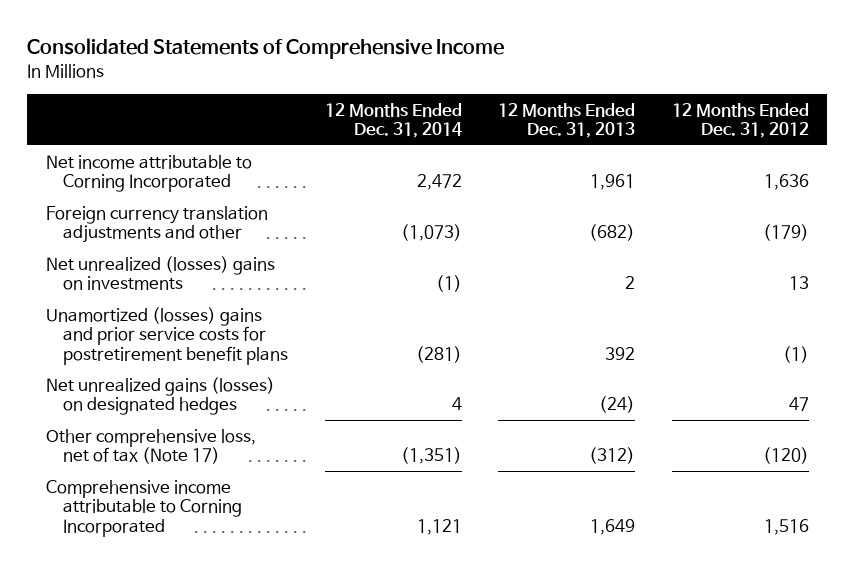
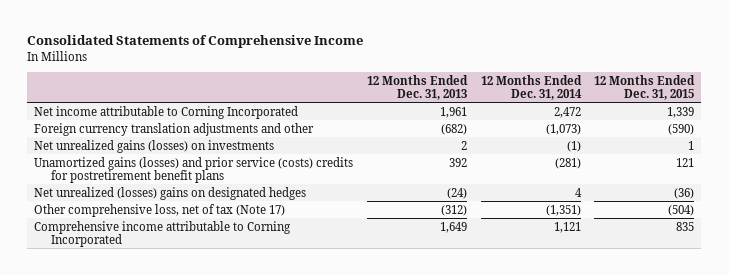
[671,102,809,139] 12 Months Ended Dec. 31, 2012 -> none
none -> [594,74,696,101] 12 Months Ended Dec. 31, 2015
[45,255,275,291] Net unrealized (losses) gains on investments -> [34,139,275,153] Net unrealized gains (losses) on investments
[45,306,289,365] Unamortized (losses) gains and prior service costs for postretirement benefit plans -> [34,156,354,183] Unamortized gains (losses) and prior service (costs) credits for postretirement benefit plans
[45,376,275,416] Net unrealized gains (losses) on designated hedges -> [34,186,307,200] Net unrealized (losses) gains on designated hedges

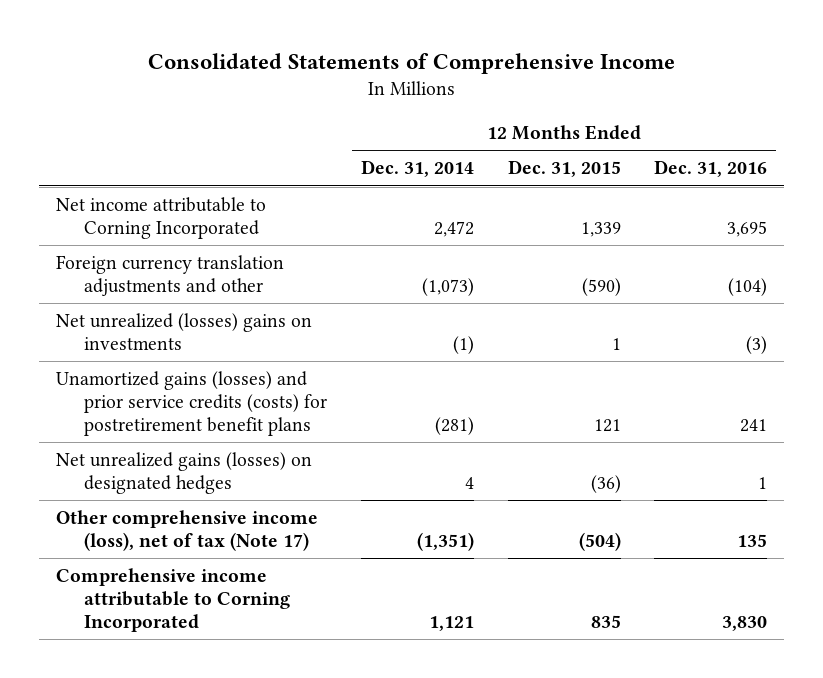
[366,74,468,101] 12 Months Ended Dec. 31, 2013 -> none
none -> [654,160,768,178] Dec. 31, 2016
[34,139,275,153] Net unrealized gains (losses) on investments -> [55,313,312,350] Net unrealized (losses) gains on investments
[34,156,354,183] Unamortized gains (losses) and prior service (costs) credits for postretirement benefit plans -> [55,371,328,436] Unamortized gains (losses) and prior service credits (costs) for postretirement benefit plans
[34,186,307,200] Net unrealized (losses) gains on designated hedges -> [55,452,312,494] Net unrealized gains (losses) on designated hedges
[34,203,286,217] Other comprehensive loss, net of tax (Note 17) -> [55,510,318,551] Other comprehensive income (loss), net of tax (Note 17)

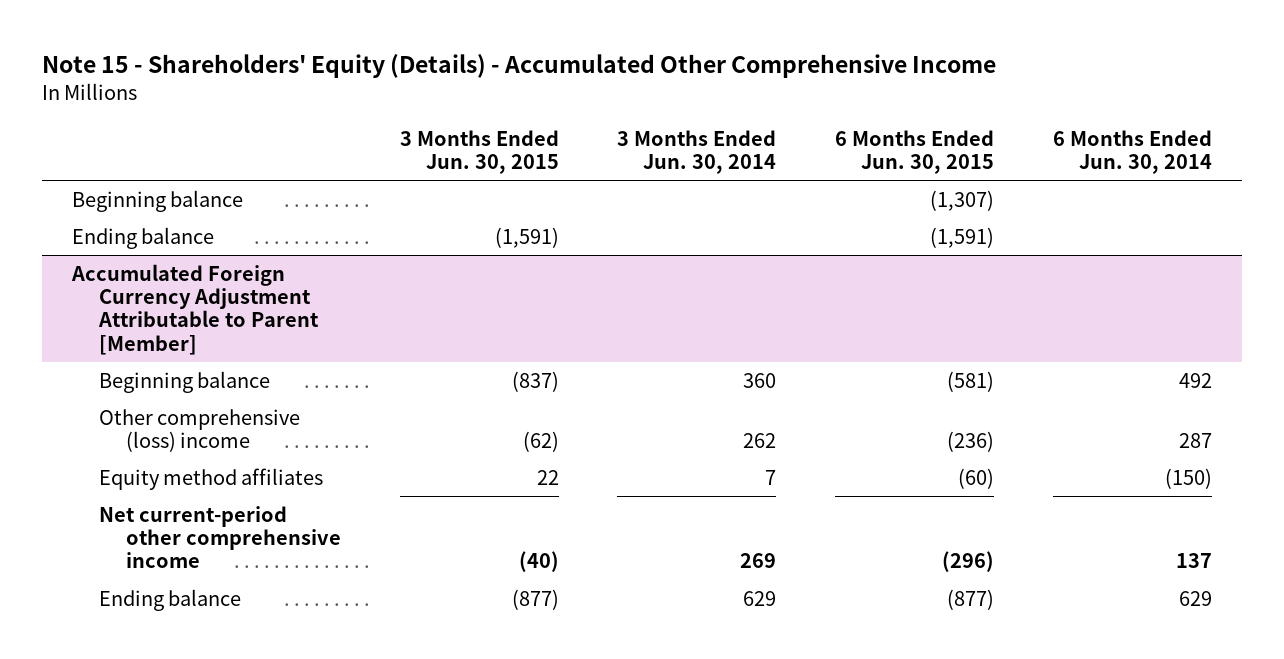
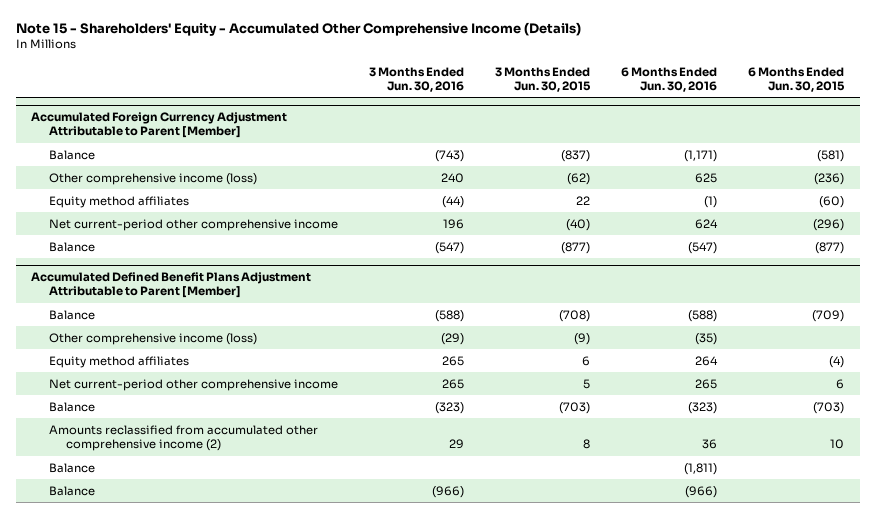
[42,54,997,79] Note 15 - Shareholders' Equity (Details) - Accumulated Other Comprehensive Income -> [15,22,581,37] Note 15 - Shareholders' Equity - Accumulated Other Comprehensive Income (Details)
[617,129,777,174] 3 Months Ended Jun. 30, 2014 -> none
[1053,129,1213,174] 6 Months Ended Jun. 30, 2014 -> none
none -> [368,66,464,92] 3 Months Ended Jun. 30, 2016
none -> [620,66,717,92] 6 Months Ended Jun. 30, 2016
[71,189,243,212] Beginning balance -> none
[71,226,214,249] Ending balance -> none
[98,370,270,393] Beginning balance -> [48,149,95,160] Balance
[98,408,300,453] Other comprehensive (loss) income -> [48,172,257,185] Other comprehensive income (loss)
[98,588,241,611] Ending balance -> [48,241,95,252] Balance
none -> [31,271,312,299] Accumulated Defined Benefit Plans Adjustment Attributable to Parent [Member]
none -> [48,309,95,320] Balance
none -> [48,332,257,345] Other comprehensive income (loss)
none -> [48,355,189,368] Equity method affiliates
none -> [48,378,338,391] Net current-period other comprehensive income
none -> [48,401,95,412] Balance
none -> [48,424,318,452] Amounts reclassified from accumulated other comprehensive income (2)
none -> [48,462,95,473] Balance
none -> [48,485,95,496] Balance

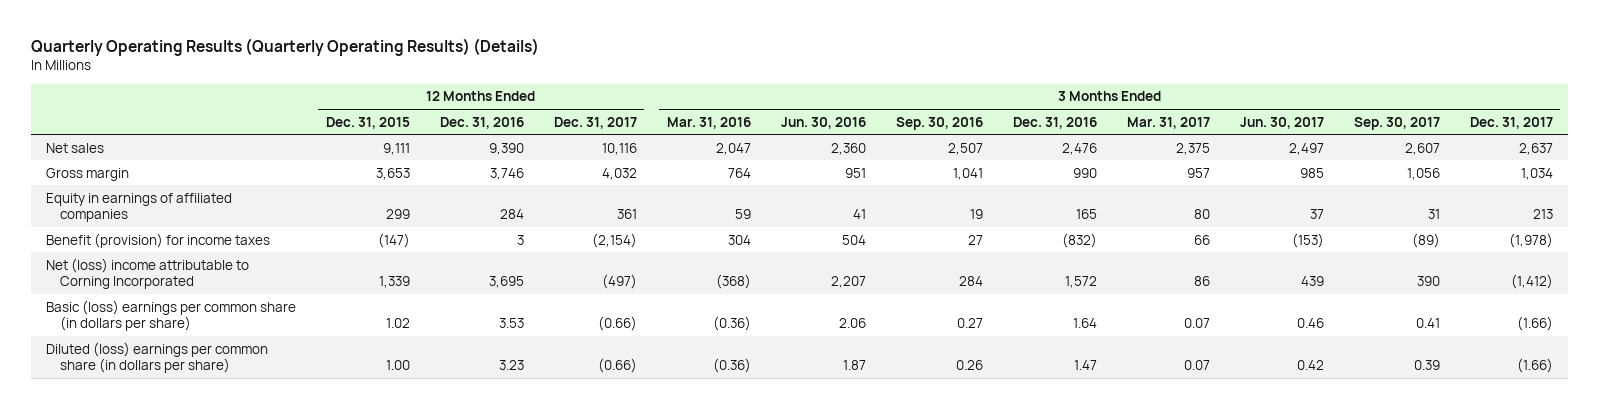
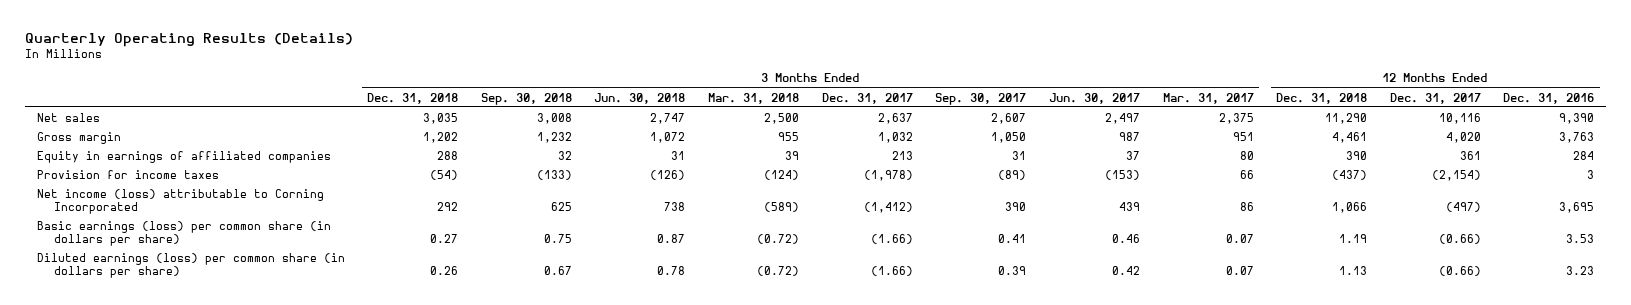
[30,38,539,57] Quarterly Operating Results (Quarterly Operating Results) (Details) -> [25,32,354,47] Quarterly Operating Results (Details)
[325,116,410,129] Dec. 31, 2015 -> none
[666,116,751,129] Mar. 31, 2016 -> none
[780,116,866,129] Jun. 30, 2016 -> none
[895,116,983,130] Sep. 30, 2016 -> none
[1012,116,1097,129] Dec. 31, 2016 -> none
none -> [367,92,459,104] Dec. 31, 2018
none -> [480,92,572,105] Sep. 30, 2018
none -> [594,92,686,104] Jun. 30, 2018
none -> [708,92,800,104] Mar. 31, 2018
none -> [1276,92,1368,104] Dec. 31, 2018
[489,167,524,180] 3,746 -> [1559,131,1595,143] 3,763
[601,167,637,180] 4,032 -> [1445,131,1481,143] 4,020
[1186,167,1210,178] 957 -> [1232,131,1254,141] 951
[1299,167,1324,178] 985 -> [1118,131,1140,141] 987
[1406,167,1440,180] 1,056 -> [991,131,1027,143] 1,050
[1520,167,1553,180] 1,034 -> [877,131,913,143] 1,032
[45,232,270,248] Benefit (provision) for income taxes -> [36,169,219,179] Provision for income taxes
[45,257,249,290] Net (loss) income attributable to Corning Incorporated -> [36,188,324,214] Net income (loss) attributable to Corning Incorporated
[45,299,296,332] Basic (loss) earnings per common share (in dollars per share) -> [36,220,331,246] Basic earnings (loss) per common share (in dollars per share)
[45,341,268,374] Diluted (loss) earnings per common share (in dollars per share) -> [36,252,345,278] Diluted earnings (loss) per common share (in dollars per share)

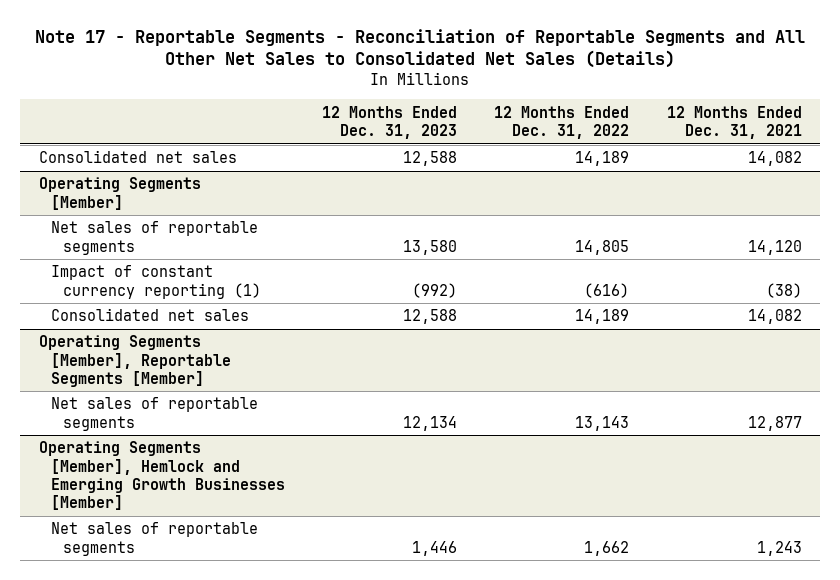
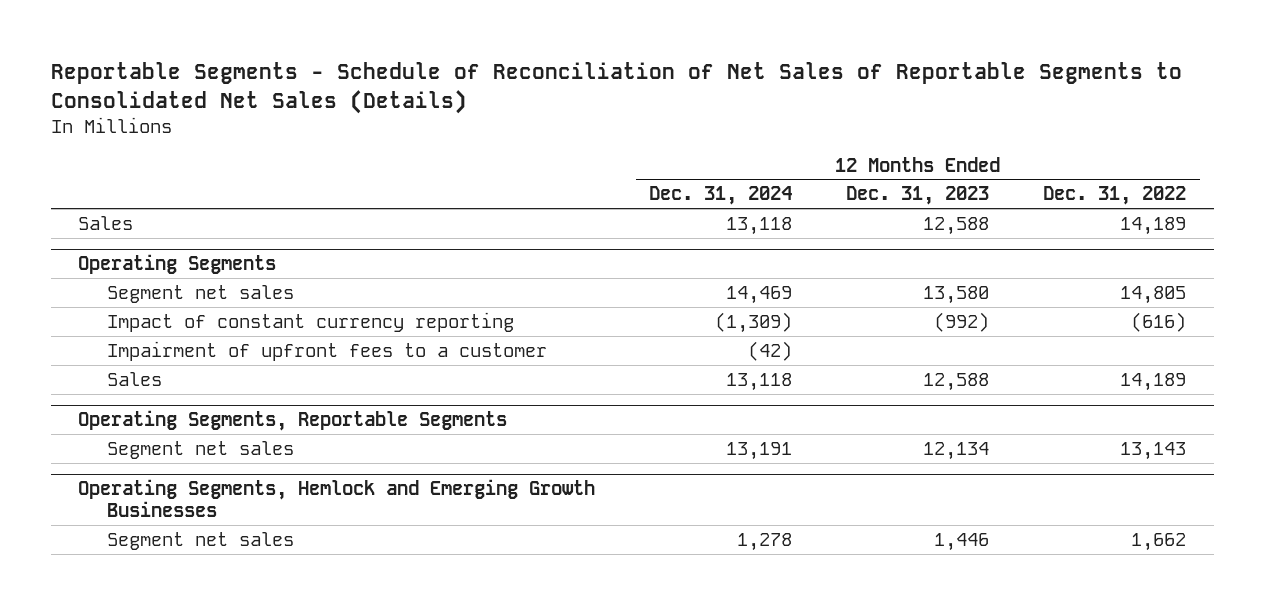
[35,28,806,69] Note 17 - Reportable Segments - Reconciliation of Reportable Segments and All Other Net Sales to Consolidated Net Sales (Details) -> [51,62,1183,114] Reportable Segments - Schedule of Reconciliation of Net Sales of Reportable Segments to Consolidated Net Sales (Details)
[666,105,802,139] 12 Months Ended Dec. 31, 2021 -> none
none -> [649,186,793,206] Dec. 31, 2024
[38,150,237,164] Consolidated net sales -> [78,215,134,230] Sales
[38,177,201,210] Operating Segments [Member] -> [78,253,277,274] Operating Segments
[50,221,258,255] Net sales of reportable segments -> [106,284,294,303] Segment net sales
[50,265,261,299] Impact of constant currency reporting (1) -> [106,311,514,332] Impact of constant currency reporting
none -> [106,340,547,361] Impairment of upfront fees to a customer
[50,308,249,322] Consolidated net sales -> [106,371,162,386] Sales
[38,335,231,387] Operating Segments [Member], Reportable Segments [Member] -> [78,409,508,431] Operating Segments, Reportable Segments
[50,397,258,431] Net sales of reportable segments -> [106,440,294,459] Segment net sales
[38,441,285,511] Operating Segments [Member], Hemlock and Emerging Growth Businesses [Member] -> [78,478,596,518] Operating Segments, Hemlock and Emerging Growth Businesses
[50,522,258,556] Net sales of reportable segments -> [106,531,294,550] Segment net sales

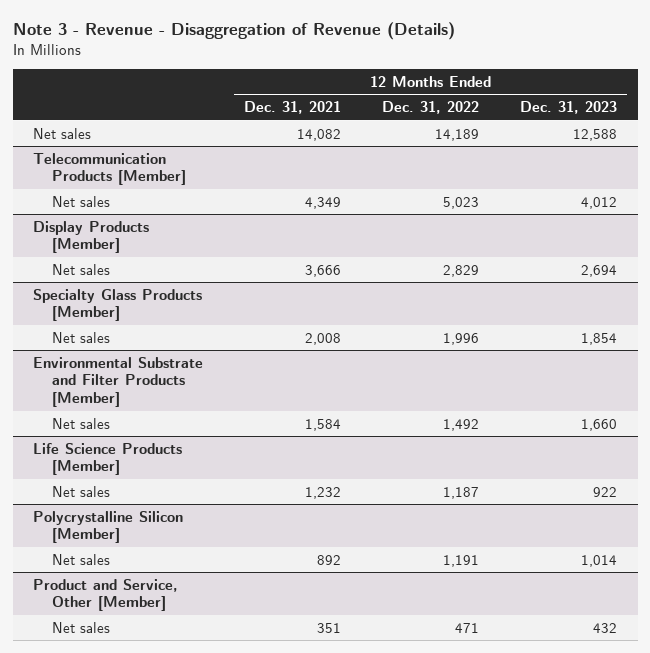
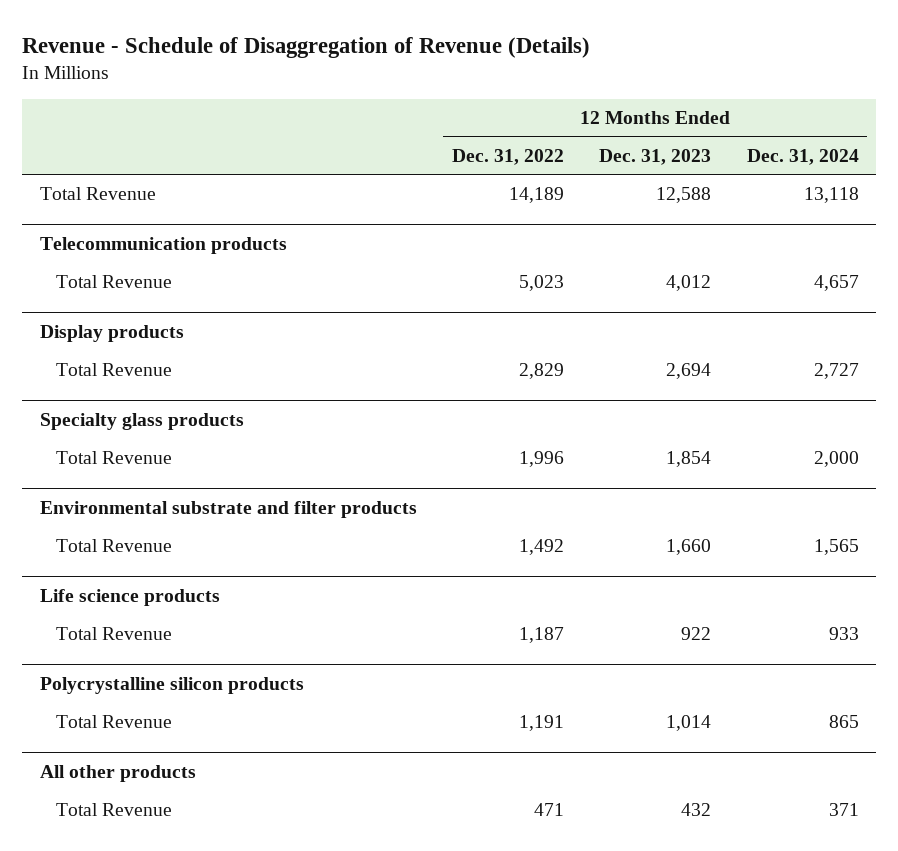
[12,22,455,41] Note 3 - Revenue - Disaggregation of Revenue (Details) -> [22,36,591,58] Revenue - Schedule of Disaggregation of Revenue (Details)
[244,101,342,115] Dec. 31, 2021 -> none
none -> [746,148,859,165] Dec. 31, 2024
[33,127,92,139] Net sales -> [39,187,156,201] Total Revenue
[33,152,187,186] Telecommunication Products [Member] -> [39,236,287,254] Telecommunication products
[52,195,111,207] Net sales -> [56,275,173,289] Total Revenue
[33,220,150,254] Display Products [Member] -> [39,324,184,342] Display products
[52,263,111,275] Net sales -> [56,363,173,377] Total Revenue
[33,288,203,322] Specialty Glass Products [Member] -> [39,412,244,430] Specialty glass products
[52,331,111,343] Net sales -> [56,451,173,465] Total Revenue
[33,356,204,408] Environmental Substrate and Filter Products [Member] -> [39,500,417,518] Environmental substrate and filter products
[52,417,111,429] Net sales -> [56,539,173,553] Total Revenue
[33,442,183,476] Life Science Products [Member] -> [39,588,220,606] Life science products
[52,485,111,497] Net sales -> [56,627,173,641] Total Revenue
[33,510,184,544] Polycrystalline Silicon [Member] -> [39,676,304,694] Polycrystalline silicon products
[52,553,111,565] Net sales -> [56,715,173,729] Total Revenue
[33,578,179,612] Product and Service, Other [Member] -> [39,764,196,782] All other products
[52,621,111,633] Net sales -> [56,803,173,817] Total Revenue

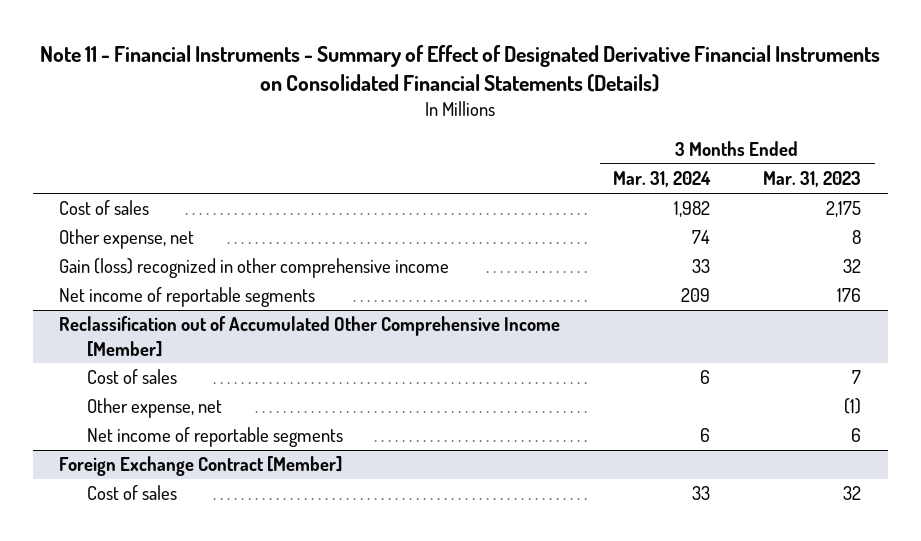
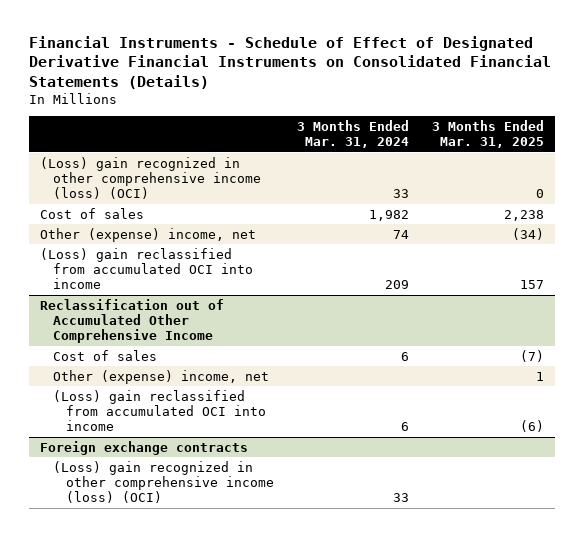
[40,44,881,92] Note 11 - Financial Instruments - Summary of Effect of Designated Derivative Financial Instruments on Consolidated Financial Statements (Details) -> [28,35,551,89] Financial Instruments - Schedule of Effect of Designated Derivative Financial Instruments on Consolidated Financial Statements (Details)
[763,171,862,188] Mar. 31, 2023 -> none
none -> [431,119,544,149] 3 Months Ended Mar. 31, 2025
none -> [40,156,261,200] (Loss) gain recognized in other comprehensive income (loss) (OCI)
[59,258,450,279] Gain (loss) recognized in other comprehensive income -> none
[59,229,195,250] Other expense, net -> [40,227,257,242] Other (expense) income, net
[59,287,316,308] Net income of reportable segments -> [40,247,253,290] (Loss) gain reclassified from accumulated OCI into income
[59,316,561,357] Reclassification out of Accumulated Other Comprehensive Income [Member] -> [40,298,225,344] Reclassification out of Accumulated Other Comprehensive Income
[87,485,178,501] Cost of sales -> none
[87,398,223,419] Other expense, net -> [52,369,269,384] Other (expense) income, net
[87,427,344,448] Net income of reportable segments -> [52,389,266,432] (Loss) gain reclassified from accumulated OCI into income
[59,456,343,477] Foreign Exchange Contract [Member] -> [40,440,249,455] Foreign exchange contracts
none -> [52,460,274,504] (Loss) gain recognized in other comprehensive income (loss) (OCI)

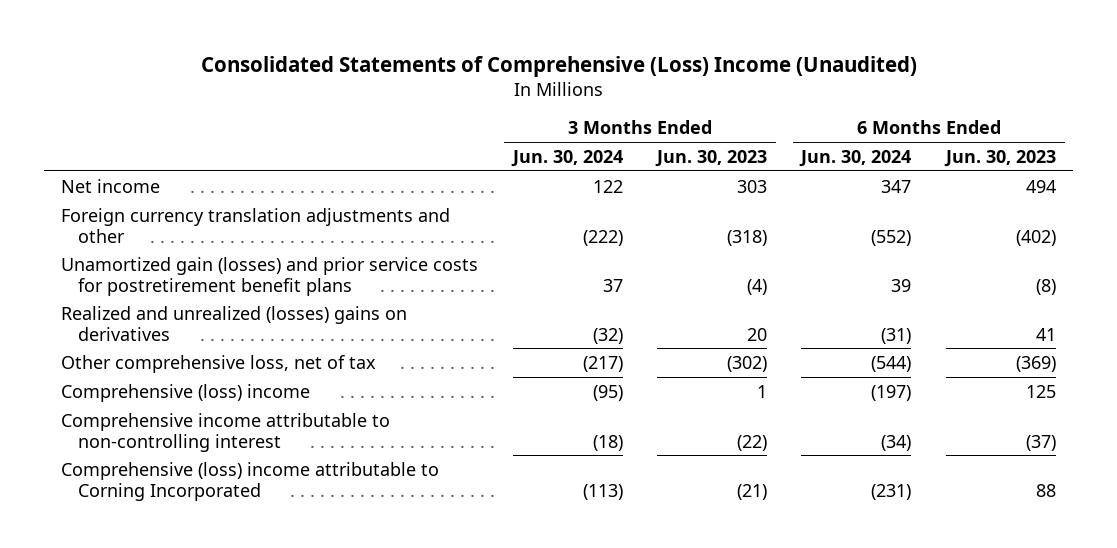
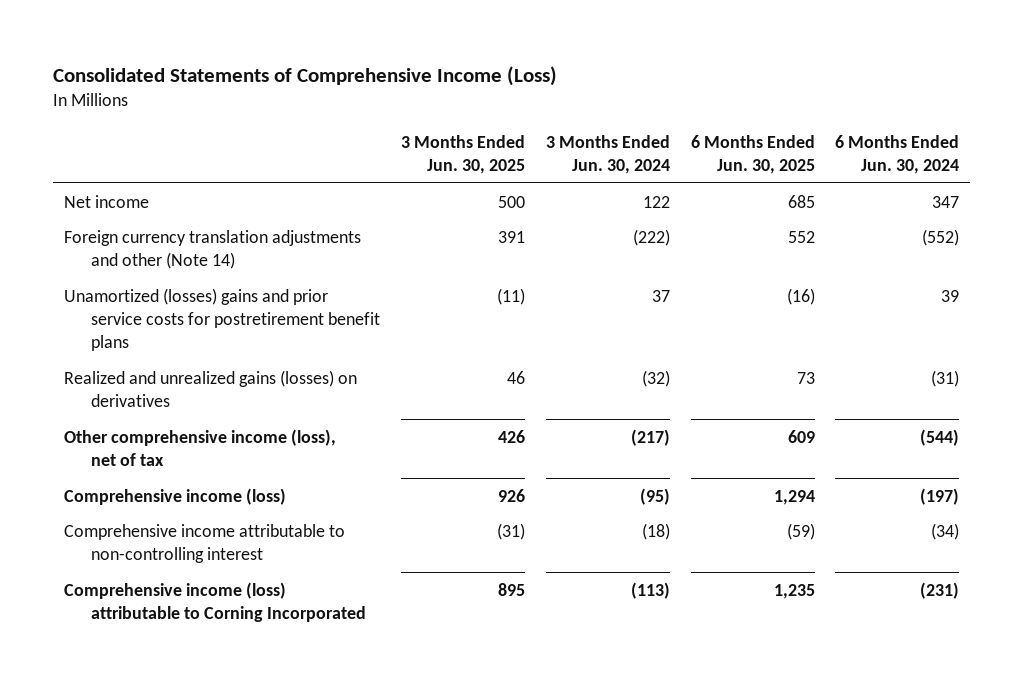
[200,55,917,77] Consolidated Statements of Comprehensive (Loss) Income (Unaudited) -> [53,65,558,86] Consolidated Statements of Comprehensive Income (Loss)
[655,150,768,168] Jun. 30, 2023 -> none
[943,150,1056,168] Jun. 30, 2023 -> none
none -> [401,134,526,175] 3 Months Ended Jun. 30, 2025
none -> [690,134,815,175] 6 Months Ended Jun. 30, 2025
[61,207,451,243] Foreign currency translation adjustments and other -> [63,229,361,269] Foreign currency translation adjustments and other (Note 14)
[61,256,479,296] Unamortized gain (losses) and prior service costs for postretirement benefit plans -> [63,287,381,352] Unamortized (losses) gains and prior service costs for postretirement benefit plans
[61,305,408,341] Realized and unrealized (losses) gains on derivatives -> [63,369,357,407] Realized and unrealized gains (losses) on derivatives
[61,354,377,373] Other comprehensive loss, net of tax -> [63,428,336,466] Other comprehensive income (loss), net of tax
[61,383,311,402] Comprehensive (loss) income -> [63,487,286,505] Comprehensive income (loss)
[61,461,440,501] Comprehensive (loss) income attributable to Corning Incorporated -> [63,581,367,622] Comprehensive income (loss) attributable to Corning Incorporated

